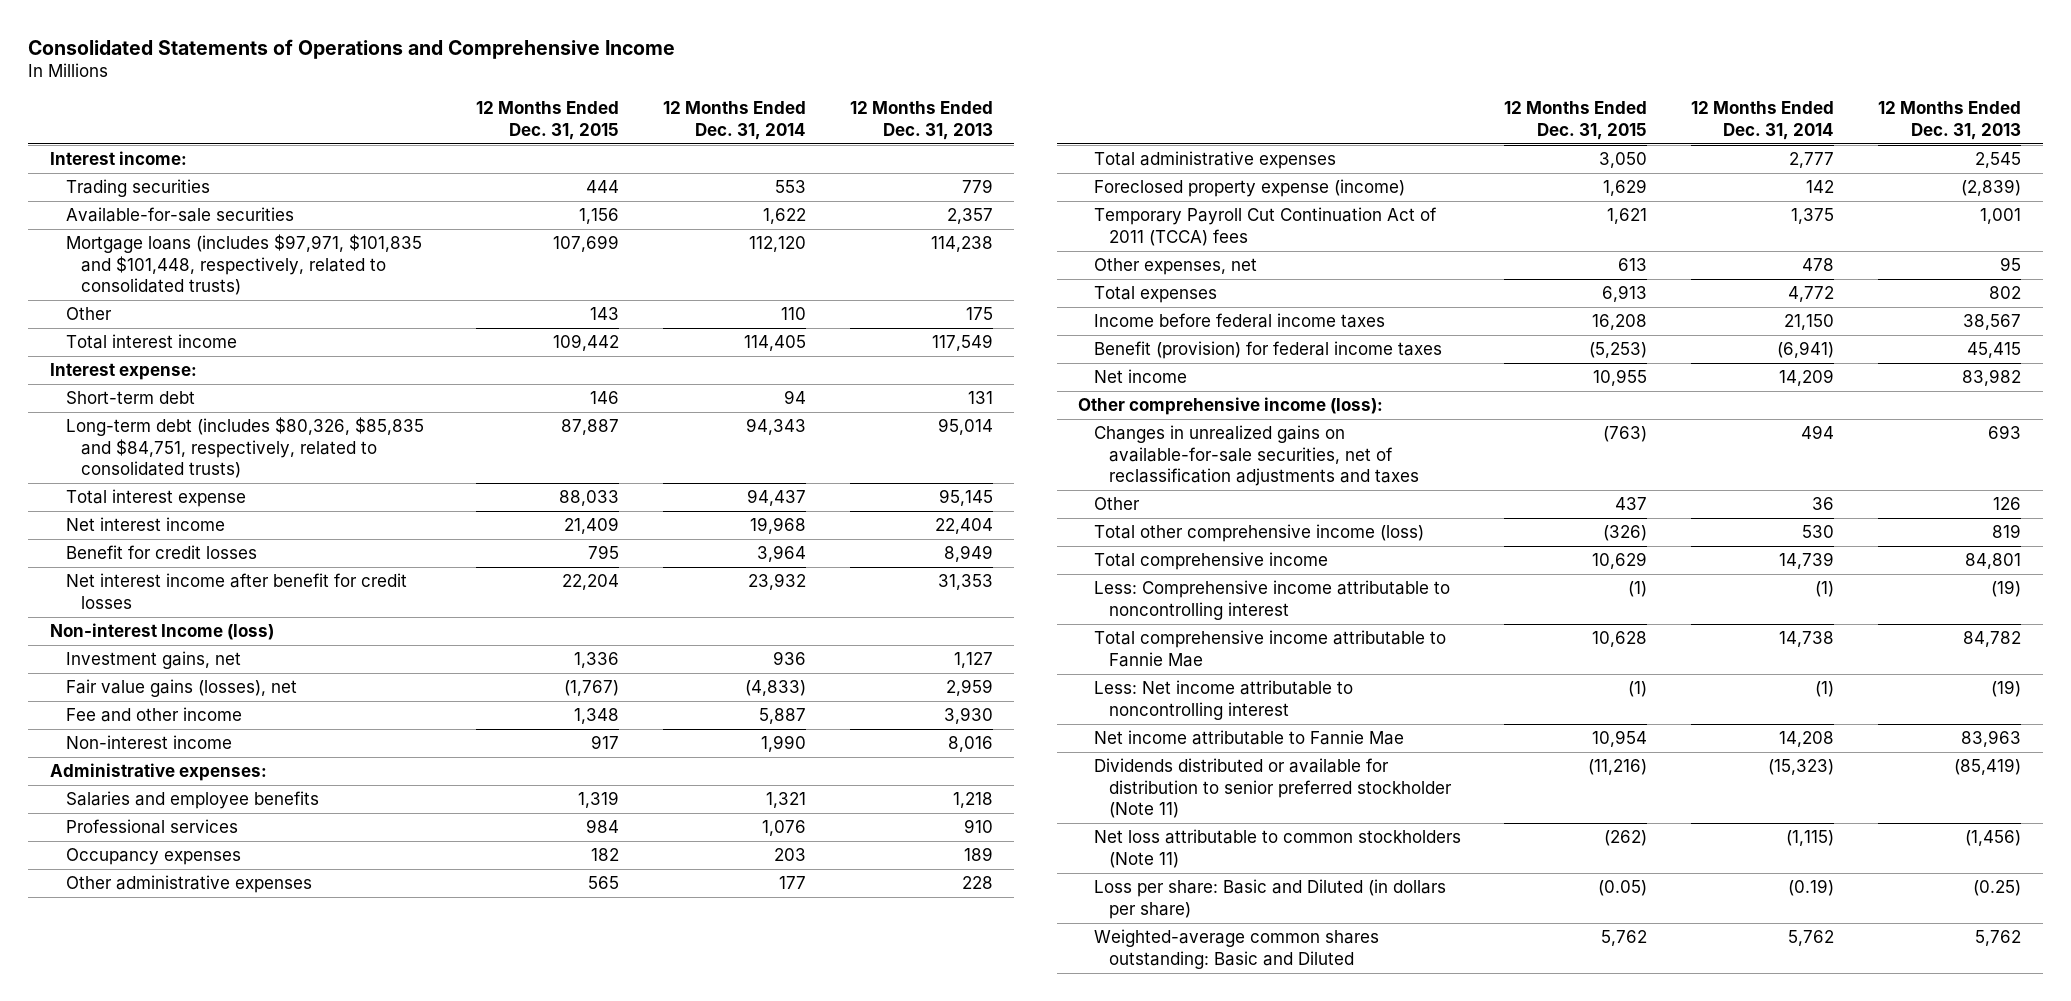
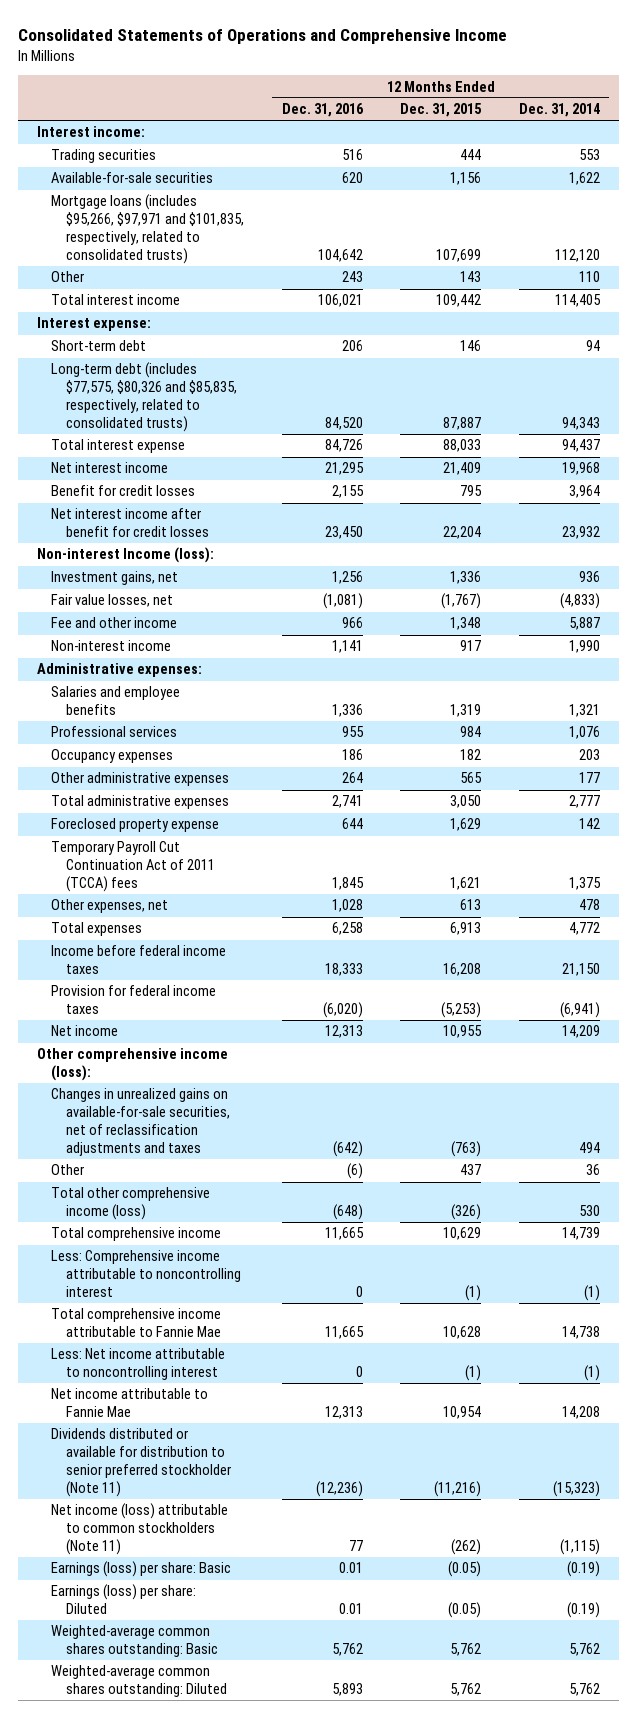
[849,101,993,140] 12 Months Ended Dec. 31, 2013 -> none
none -> [281,103,364,118] Dec. 31, 2016
[65,234,422,295] Mortgage loans (includes $97,971, $101,835 and $101,448, respectively, related to consolidated trusts) -> [51,194,245,265] Mortgage loans (includes $95,266, $97,971 and $101,835, respectively, related to consolidated trusts)
[65,417,424,478] Long-term debt (includes $80,326, $85,835 and $84,751, respectively, related to consolidated trusts) -> [51,362,238,433] Long-term debt (includes $77,575, $80,326 and $85,835, respectively, related to consolidated trusts)
[50,623,275,641] Non-interest Income (loss) -> [36,547,214,564] Non-interest Income (loss):
[65,679,297,698] Fair value gains (losses), net -> [51,594,174,608] Fair value losses, net
[1093,179,1405,198] Foreclosed property expense (income) -> [51,818,220,833] Foreclosed property expense
[1093,341,1442,360] Benefit (provision) for federal income taxes -> [51,985,217,1015] Provision for federal income taxes
[1093,829,1461,868] Net loss attributable to common stockholders (Note 11) -> [51,1503,229,1556] Net income (loss) attributable to common stockholders (Note 11)
[1093,879,1446,919] Loss per share: Basic and Diluted (in dollars per share) -> [51,1561,232,1578] Earnings (loss) per share: Basic
none -> [51,1584,197,1615] Earnings (loss) per share: Diluted
[1093,929,1379,969] Weighted-average common shares outstanding: Basic and Diluted -> [51,1625,219,1658] Weighted-average common shares outstanding: Basic
none -> [51,1665,228,1698] Weighted-average common shares outstanding: Diluted

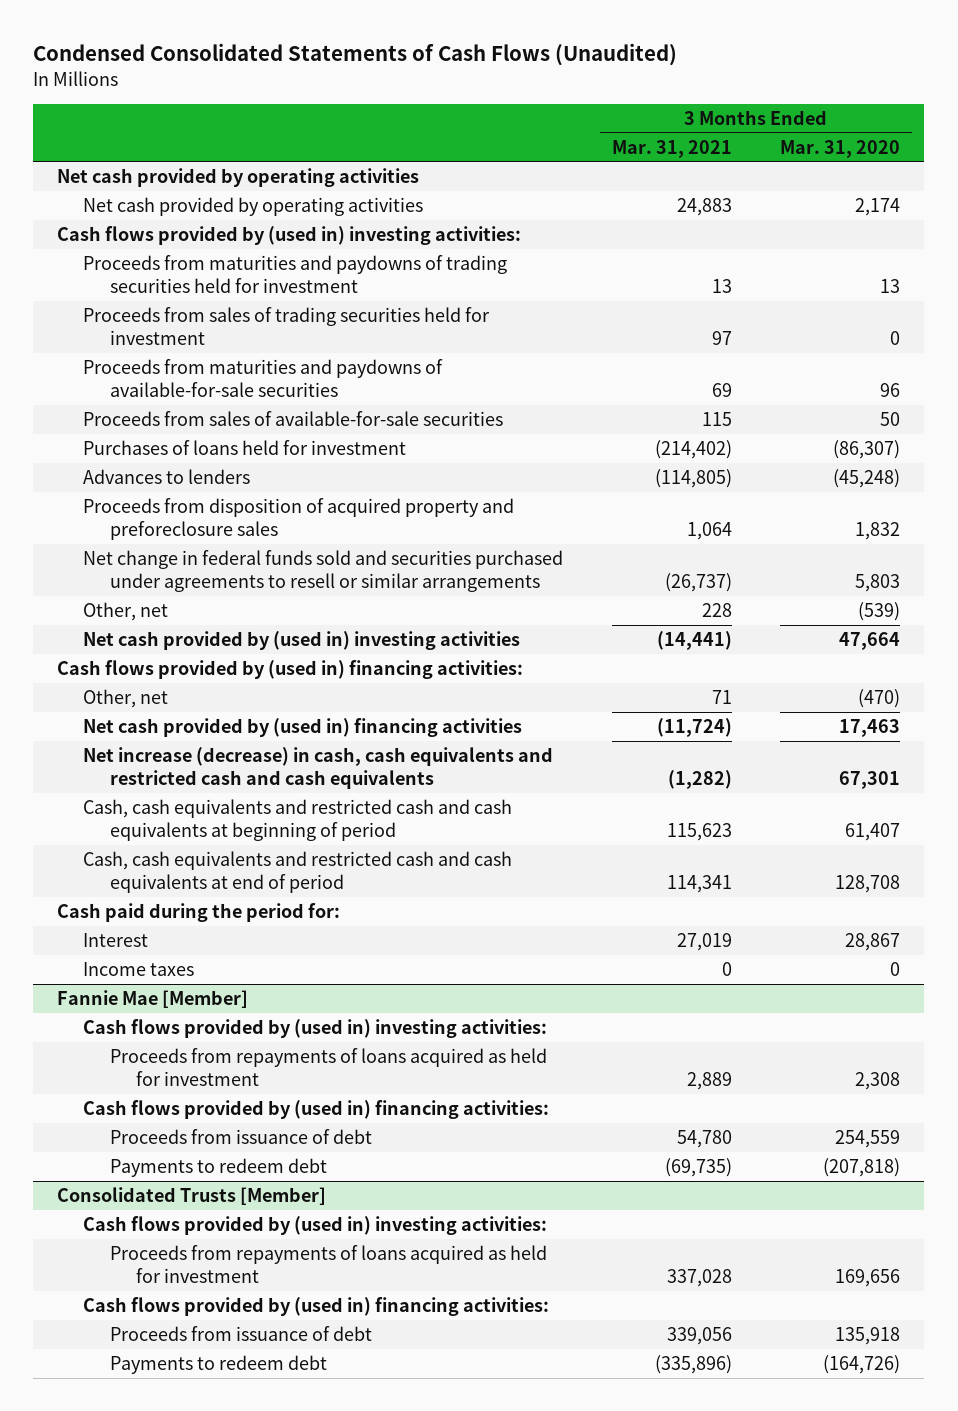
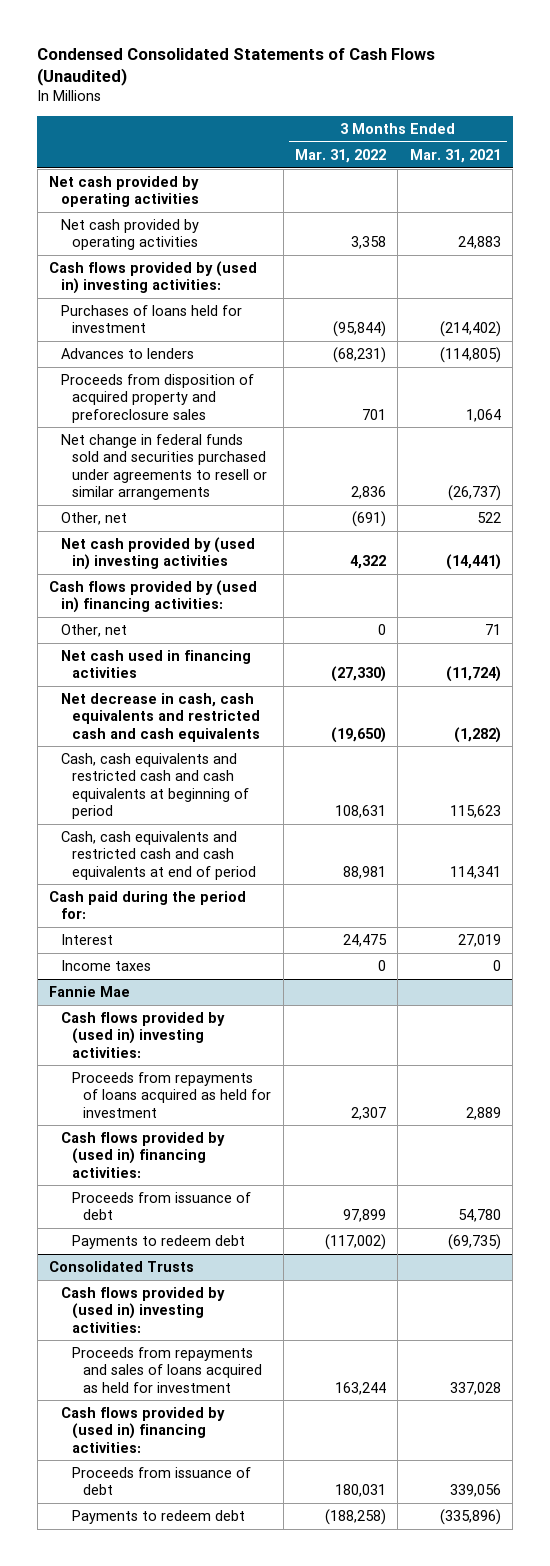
[780,139,901,158] Mar. 31, 2020 -> none
none -> [295,148,387,163] Mar. 31, 2022
[83,255,508,294] Proceeds from maturities and paydowns of trading securities held for investment -> none
[83,307,491,346] Proceeds from sales of trading securities held for investment -> none
[83,359,444,398] Proceeds from maturities and paydowns of available-for-sale securities -> none
[83,411,504,427] Proceeds from sales of available-for-sale securities -> none
[701,603,732,618] 228 -> [476,512,501,524] 522
[83,718,523,738] Net cash provided by (used in) financing activities -> [60,650,251,679] Net cash used in financing activities
[83,747,554,790] Net increase (decrease) in cash, cash equivalents and restricted cash and cash equivalents -> [60,693,261,742] Net decrease in cash, cash equivalents and restricted cash and cash equivalents
[57,990,249,1009] Fannie Mae [Member] -> [49,986,131,998] Fannie Mae
[57,1187,327,1206] Consolidated Trusts [Member] -> [49,1261,195,1273] Consolidated Trusts
[109,1245,547,1284] Proceeds from repayments of loans acquired as held for investment -> [72,1347,263,1393] Proceeds from repayments and sales of loans acquired as held for investment

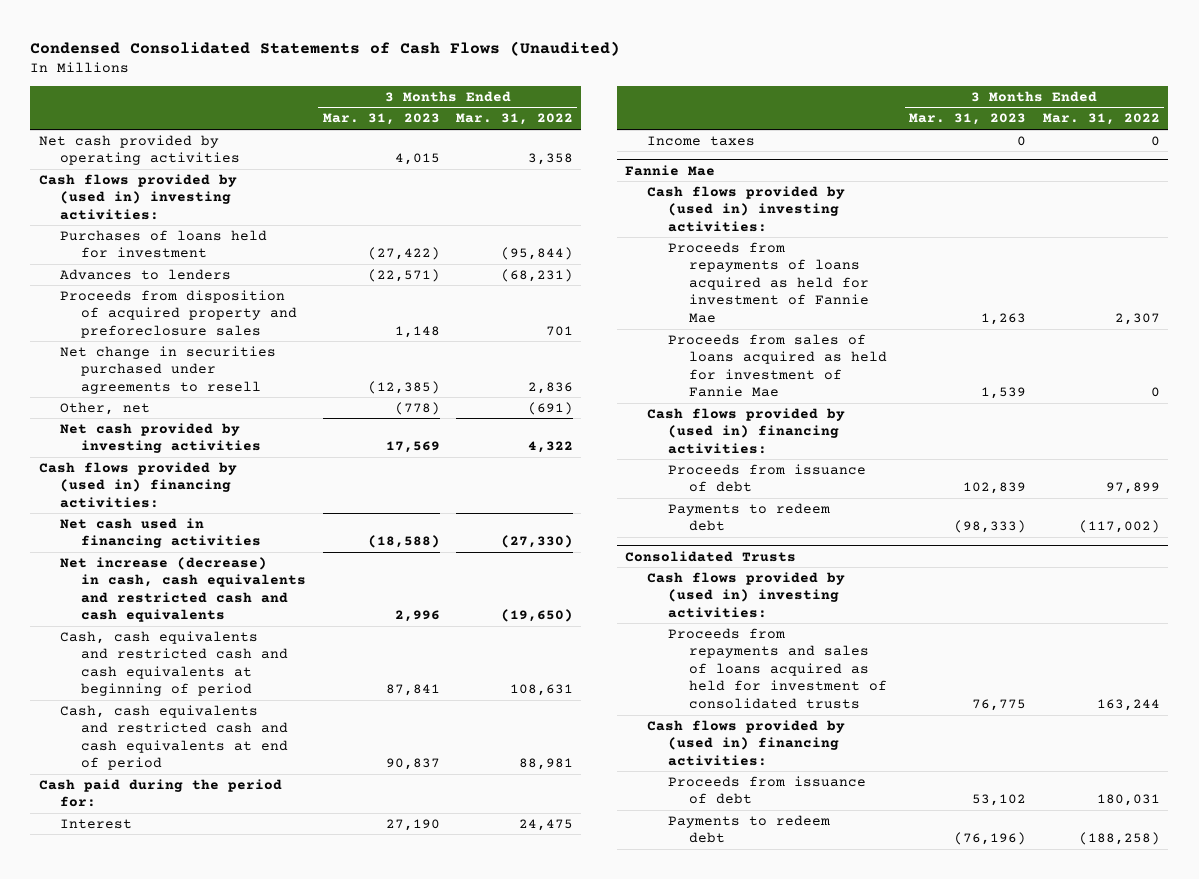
[409,148,501,163] Mar. 31, 2021 -> none
none -> [322,113,440,126] Mar. 31, 2023
[49,176,200,208] Net cash provided by operating activities -> none
[60,434,268,500] Net change in federal funds sold and securities purchased under agreements to resell or similar arrangements -> [59,345,276,394] Net change in securities purchased under agreements to resell
[60,537,255,571] Net cash provided by (used in) investing activities -> [59,422,261,454] Net cash provided by investing activities
[60,624,127,638] Other, net -> none
[60,693,261,742] Net decrease in cash, cash equivalents and restricted cash and cash equivalents -> [59,556,306,623] Net increase (decrease) in cash, cash equivalents and restricted cash and cash equivalents
[72,1072,272,1118] Proceeds from repayments of loans acquired as held for investment -> [667,241,869,324] Proceeds from repayments of loans acquired as held for investment of Fannie Mae
none -> [667,333,887,398] Proceeds from sales of loans acquired as held for investment of Fannie Mae
[72,1347,263,1393] Proceeds from repayments and sales of loans acquired as held for investment -> [667,627,887,710] Proceeds from repayments and sales of loans acquired as held for investment of consolidated trusts

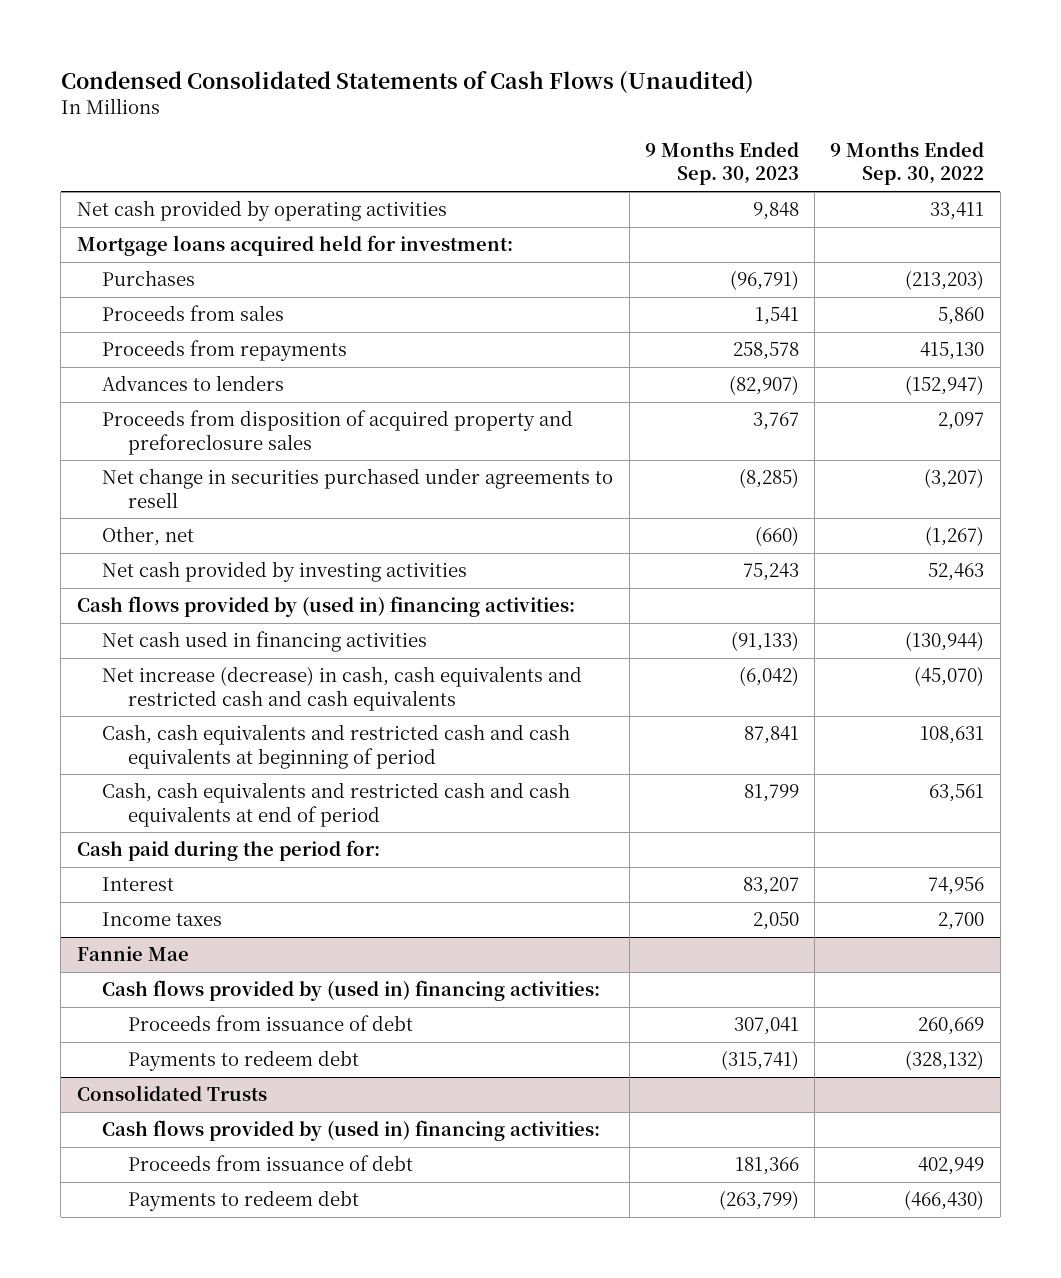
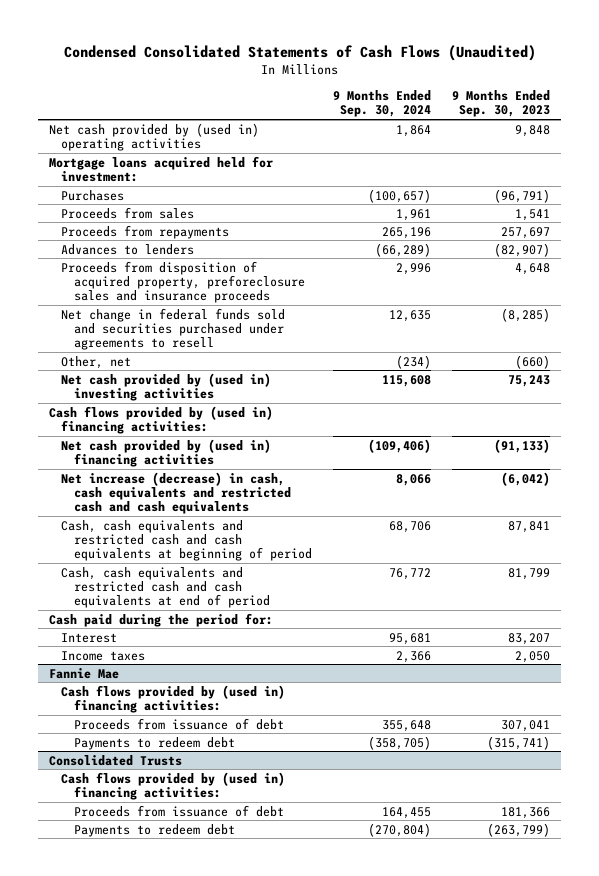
[830,142,985,186] 9 Months Ended Sep. 30, 2022 -> none
none -> [333,90,432,118] 9 Months Ended Sep. 30, 2024
[76,200,447,222] Net cash provided by operating activities -> [48,122,259,151] Net cash provided by (used in) operating activities
[732,342,799,361] 258,578 -> [501,226,551,239] 257,697
[102,410,574,455] Proceeds from disposition of acquired property and preforeclosure sales -> [61,260,305,304] Proceeds from disposition of acquired property, preforeclosure sales and insurance proceeds
[752,412,799,431] 3,767 -> [515,262,551,275] 4,648
[102,468,614,508] Net change in securities purchased under agreements to resell -> [61,307,286,351] Net change in federal funds sold and securities purchased under agreements to resell
[102,561,468,583] Net cash provided by investing activities -> [61,372,272,401] Net cash provided by (used in) investing activities
[102,631,428,653] Net cash used in financing activities -> [61,438,272,467] Net cash provided by (used in) financing activities

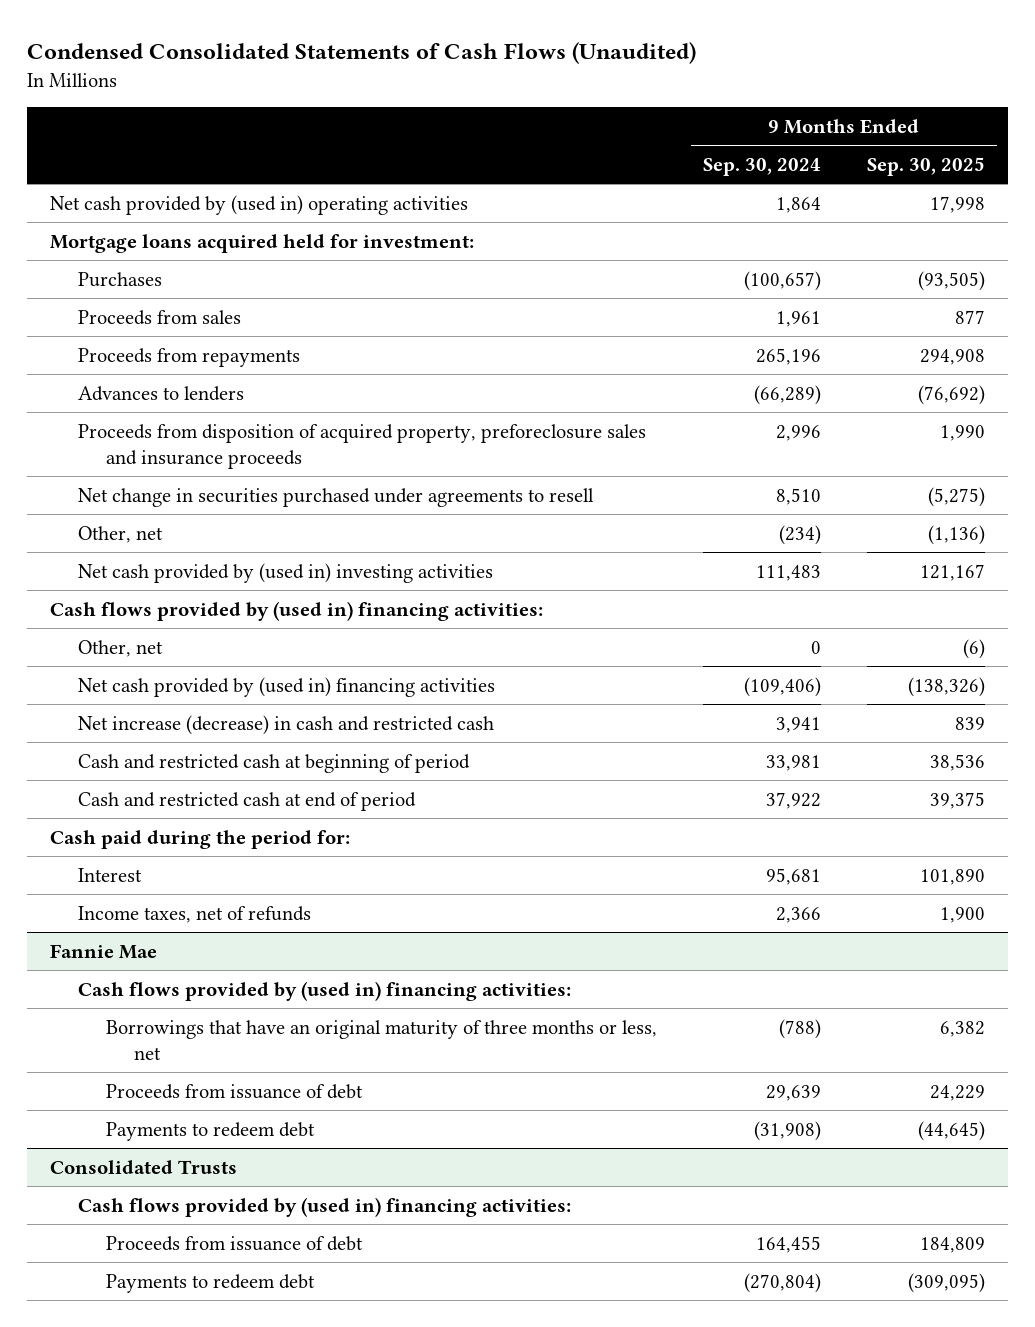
[452,90,551,118] 9 Months Ended Sep. 30, 2023 -> none
none -> [867,156,986,176] Sep. 30, 2025
[61,307,286,351] Net change in federal funds sold and securities purchased under agreements to resell -> [77,487,594,507] Net change in securities purchased under agreements to resell
[389,309,432,322] 12,635 -> [776,487,822,505] 8,510
[382,374,432,387] 115,608 -> [756,564,822,581] 111,483
none -> [77,639,163,657] Other, net
[61,471,291,515] Net increase (decrease) in cash, cash equivalents and restricted cash and cash equivalents -> [77,714,494,735] Net increase (decrease) in cash and restricted cash
[396,473,432,486] 8,066 -> [776,716,822,733] 3,941
[61,519,312,562] Cash, cash equivalents and restricted cash and cash equivalents at beginning of period -> [77,753,470,773] Cash and restricted cash at beginning of period
[389,520,432,533] 68,706 -> [766,754,822,771] 33,981
[61,566,270,609] Cash, cash equivalents and restricted cash and cash equivalents at end of period -> [77,791,416,811] Cash and restricted cash at end of period
[389,567,432,580] 76,772 -> [766,791,822,809] 37,922
[61,650,146,661] Income taxes -> [77,905,311,923] Income taxes, net of refunds
none -> [105,1019,657,1061] Borrowings that have an original maturity of three months or less, net
[382,719,432,732] 355,648 -> [766,1084,822,1101] 29,639
[368,735,432,750] (358,705) -> [754,1120,822,1141] (31,908)

